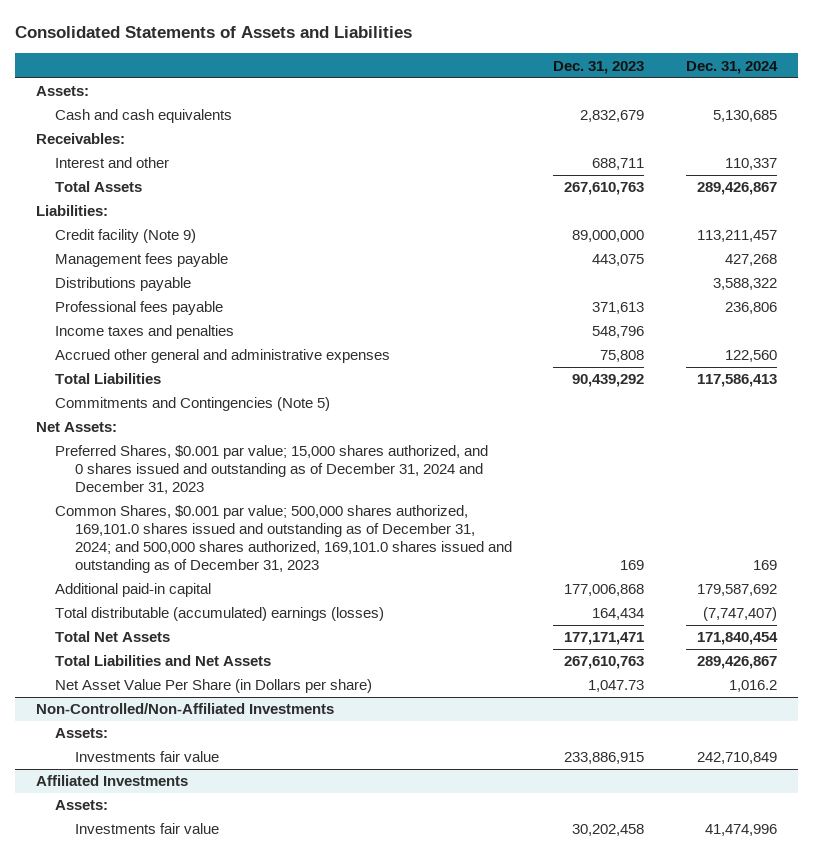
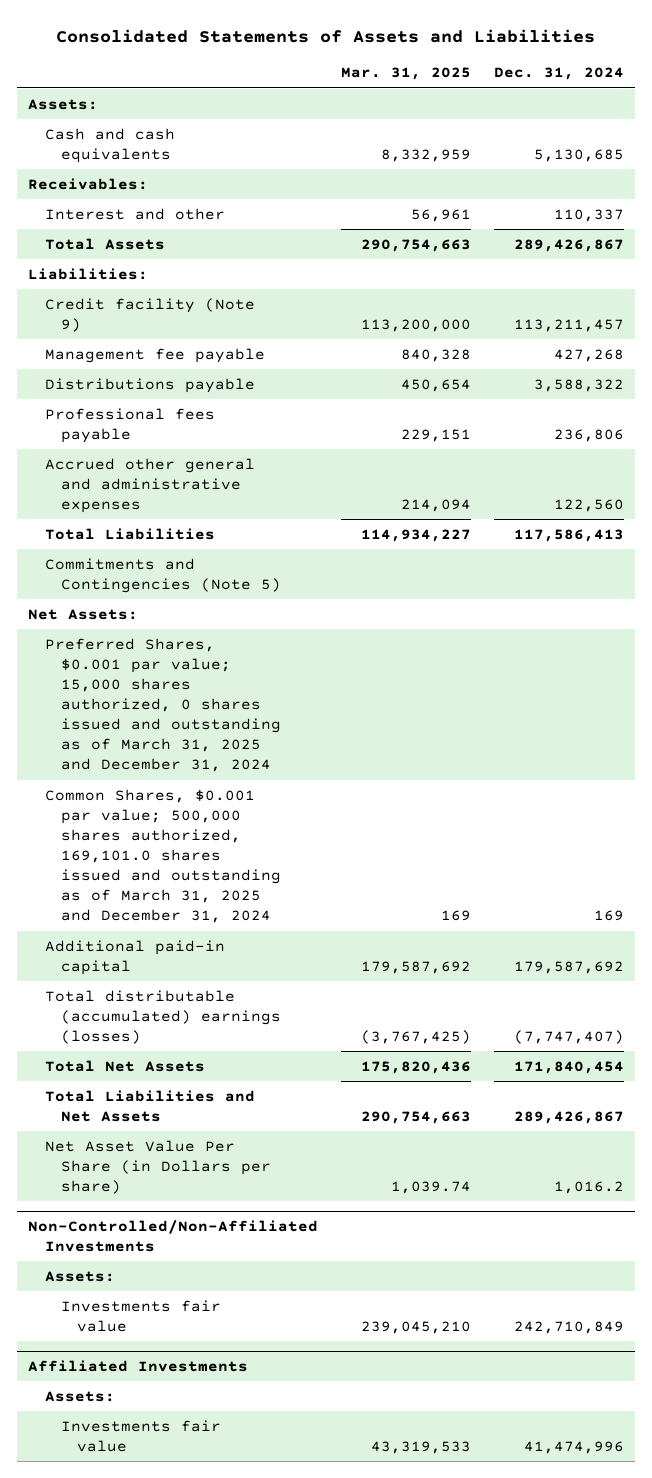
[553,60,645,74] Dec. 31, 2023 -> none
none -> [341,67,472,81] Mar. 31, 2025
[55,253,229,268] Management fees payable -> [44,347,265,363] Management fee payable
[55,325,235,340] Income taxes and penalties -> none
[55,445,489,494] Preferred Shares, $0.001 par value; 15,000 shares authorized, and 0 shares issued and outstanding as of December 31, 2024 and December 31, 2023 -> [44,637,282,773] Preferred Shares, $0.001 par value; 15,000 shares authorized, 0 shares issued and outstanding as of March 31, 2025 and December 31, 2024
[55,505,512,573] Common Shares, $0.001 par value; 500,000 shares authorized, 169,101.0 shares issued and outstanding as of December 31, 2024; and 500,000 shares authorized, 169,101.0 shares issued and outstanding as of December 31, 2023 -> [44,788,282,924] Common Shares, $0.001 par value; 500,000 shares authorized, 169,101.0 shares issued and outstanding as of March 31, 2025 and December 31, 2024

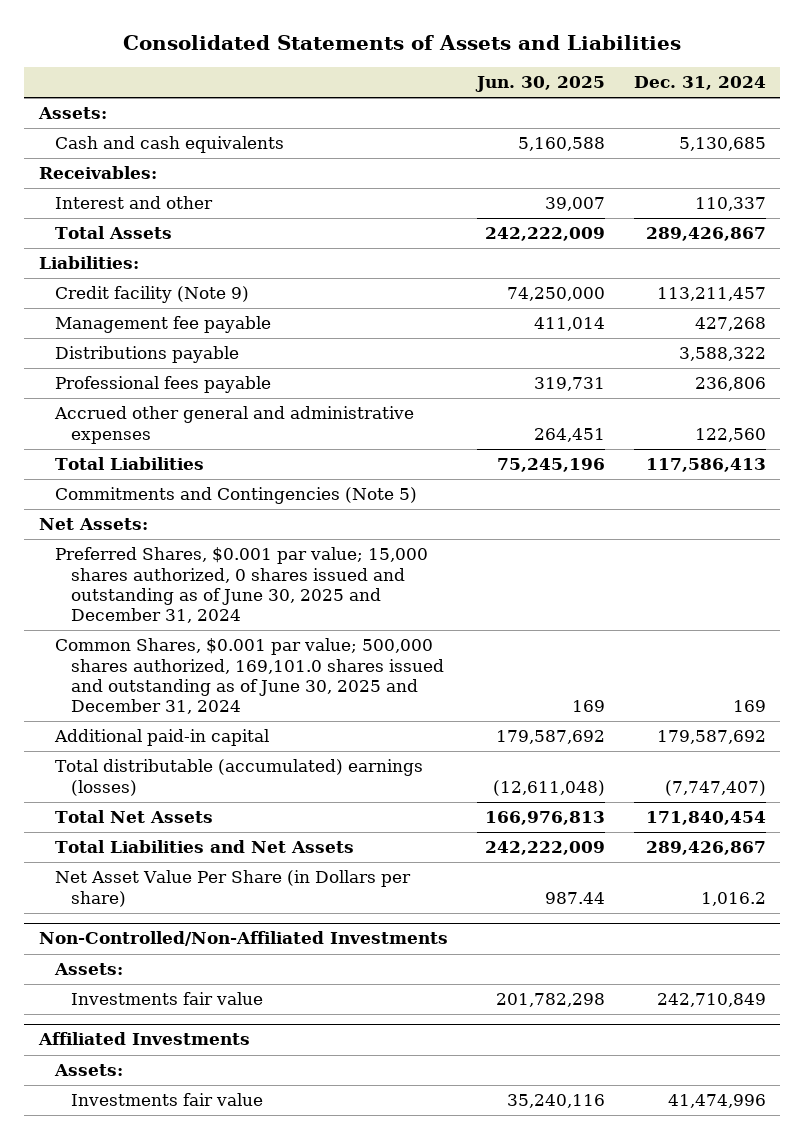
[341,67,472,81] Mar. 31, 2025 -> none
none -> [474,76,605,93] Jun. 30, 2025
[44,637,282,773] Preferred Shares, $0.001 par value; 15,000 shares authorized, 0 shares issued and outstanding as of March 31, 2025 and December 31, 2024 -> [54,547,428,623] Preferred Shares, $0.001 par value; 15,000 shares authorized, 0 shares issued and outstanding as of June 30, 2025 and December 31, 2024
[44,788,282,924] Common Shares, $0.001 par value; 500,000 shares authorized, 169,101.0 shares issued and outstanding as of March 31, 2025 and December 31, 2024 -> [54,638,444,714] Common Shares, $0.001 par value; 500,000 shares authorized, 169,101.0 shares issued and outstanding as of June 30, 2025 and December 31, 2024

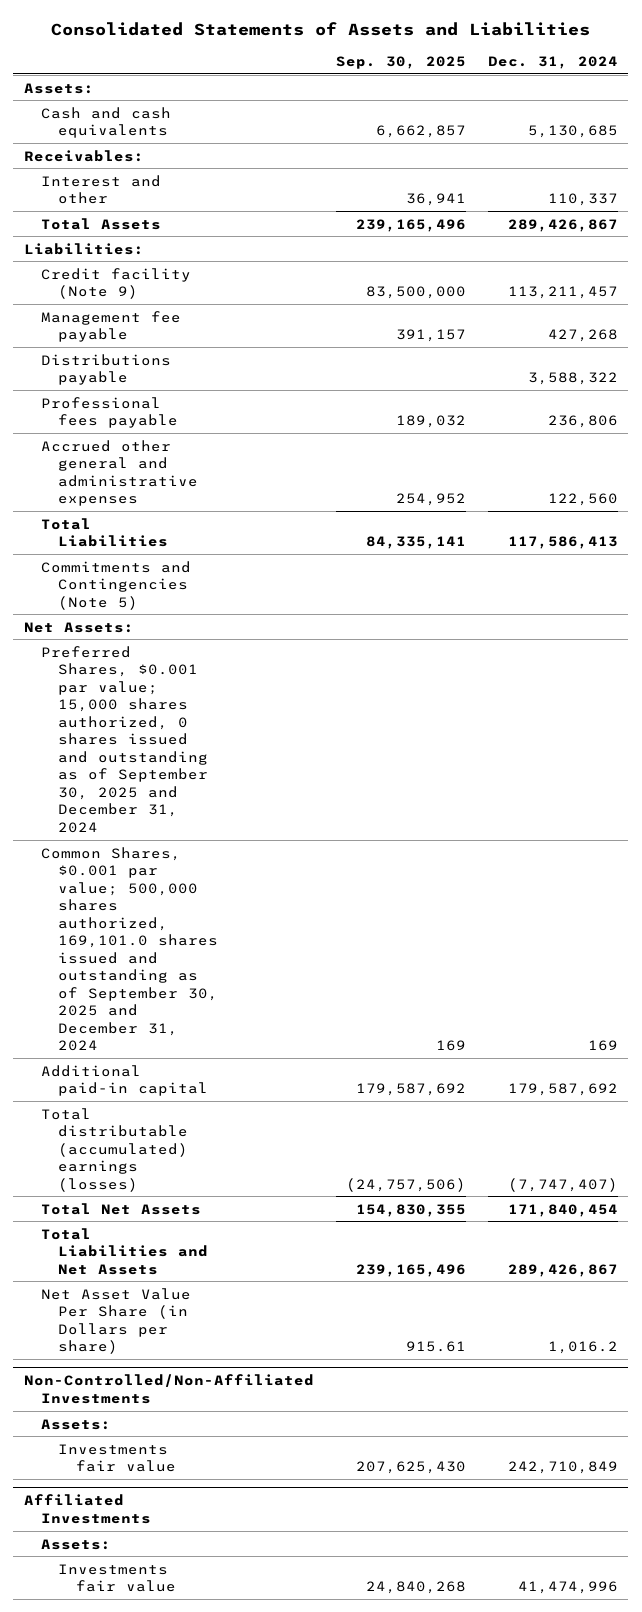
[474,76,605,93] Jun. 30, 2025 -> none
none -> [335,55,466,69] Sep. 30, 2025
[54,547,428,623] Preferred Shares, $0.001 par value; 15,000 shares authorized, 0 shares issued and outstanding as of June 30, 2025 and December 31, 2024 -> [41,645,209,833] Preferred Shares, $0.001 par value; 15,000 shares authorized, 0 shares issued and outstanding as of September 30, 2025 and December 31, 2024
[54,638,444,714] Common Shares, $0.001 par value; 500,000 shares authorized, 169,101.0 shares issued and outstanding as of June 30, 2025 and December 31, 2024 -> [41,846,219,1052] Common Shares, $0.001 par value; 500,000 shares authorized, 169,101.0 shares issued and outstanding as of September 30, 2025 and December 31, 2024

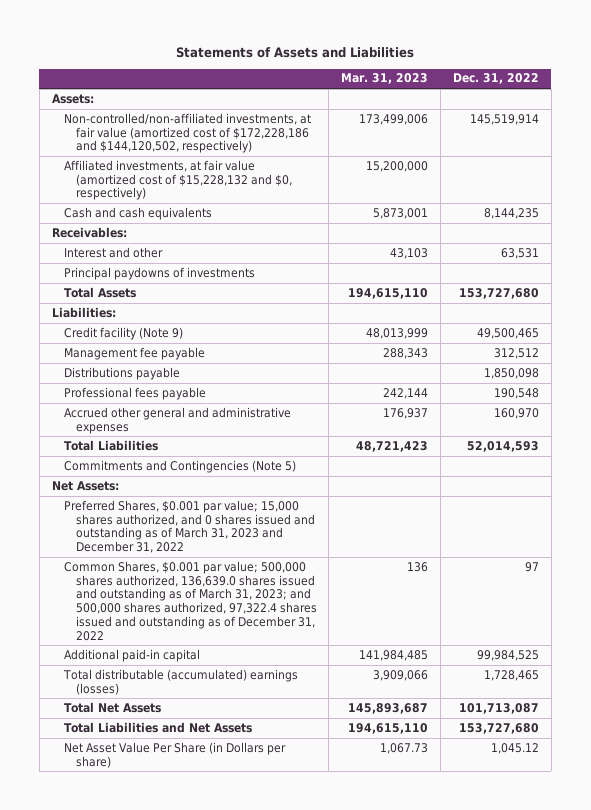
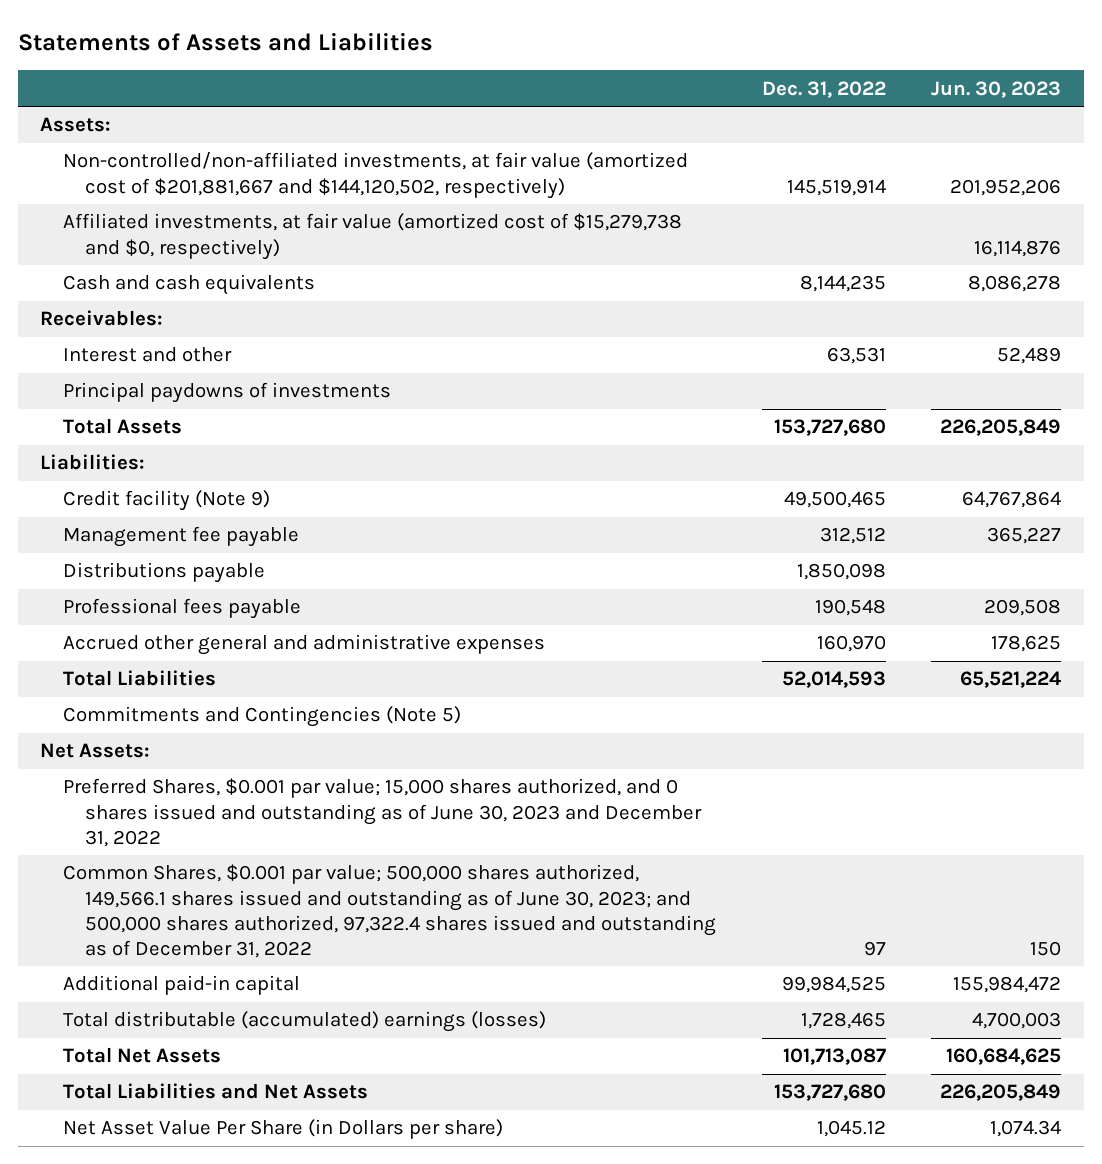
[341,73,429,85] Mar. 31, 2023 -> none
none -> [931,80,1062,98] Jun. 30, 2023
[63,112,311,154] Non-controlled/non-affiliated investments, at fair value (amortized cost of $172,228,186 and $144,120,502, respectively) -> [62,152,688,199] Non-controlled/non-affiliated investments, at fair value (amortized cost of $201,881,667 and $144,120,502, respectively)
[63,159,292,201] Affiliated investments, at fair value (amortized cost of $15,228,132 and $0, respectively) -> [62,213,682,260] Affiliated investments, at fair value (amortized cost of $15,279,738 and $0, respectively)
[63,499,315,554] Preferred Shares, $0.001 par value; 15,000 shares authorized, and 0 shares issued and outstanding as of March 31, 2023 and December 31, 2022 -> [62,778,703,847] Preferred Shares, $0.001 par value; 15,000 shares authorized, and 0 shares issued and outstanding as of June 30, 2023 and December 31, 2022
[63,560,317,641] Common Shares, $0.001 par value; 500,000 shares authorized, 136,639.0 shares issued and outstanding as of March 31, 2023; and 500,000 shares authorized, 97,322.4 shares issued and outstanding as of December 31, 2022 -> [62,864,717,958] Common Shares, $0.001 par value; 500,000 shares authorized, 149,566.1 shares issued and outstanding as of June 30, 2023; and 500,000 shares authorized, 97,322.4 shares issued and outstanding as of December 31, 2022

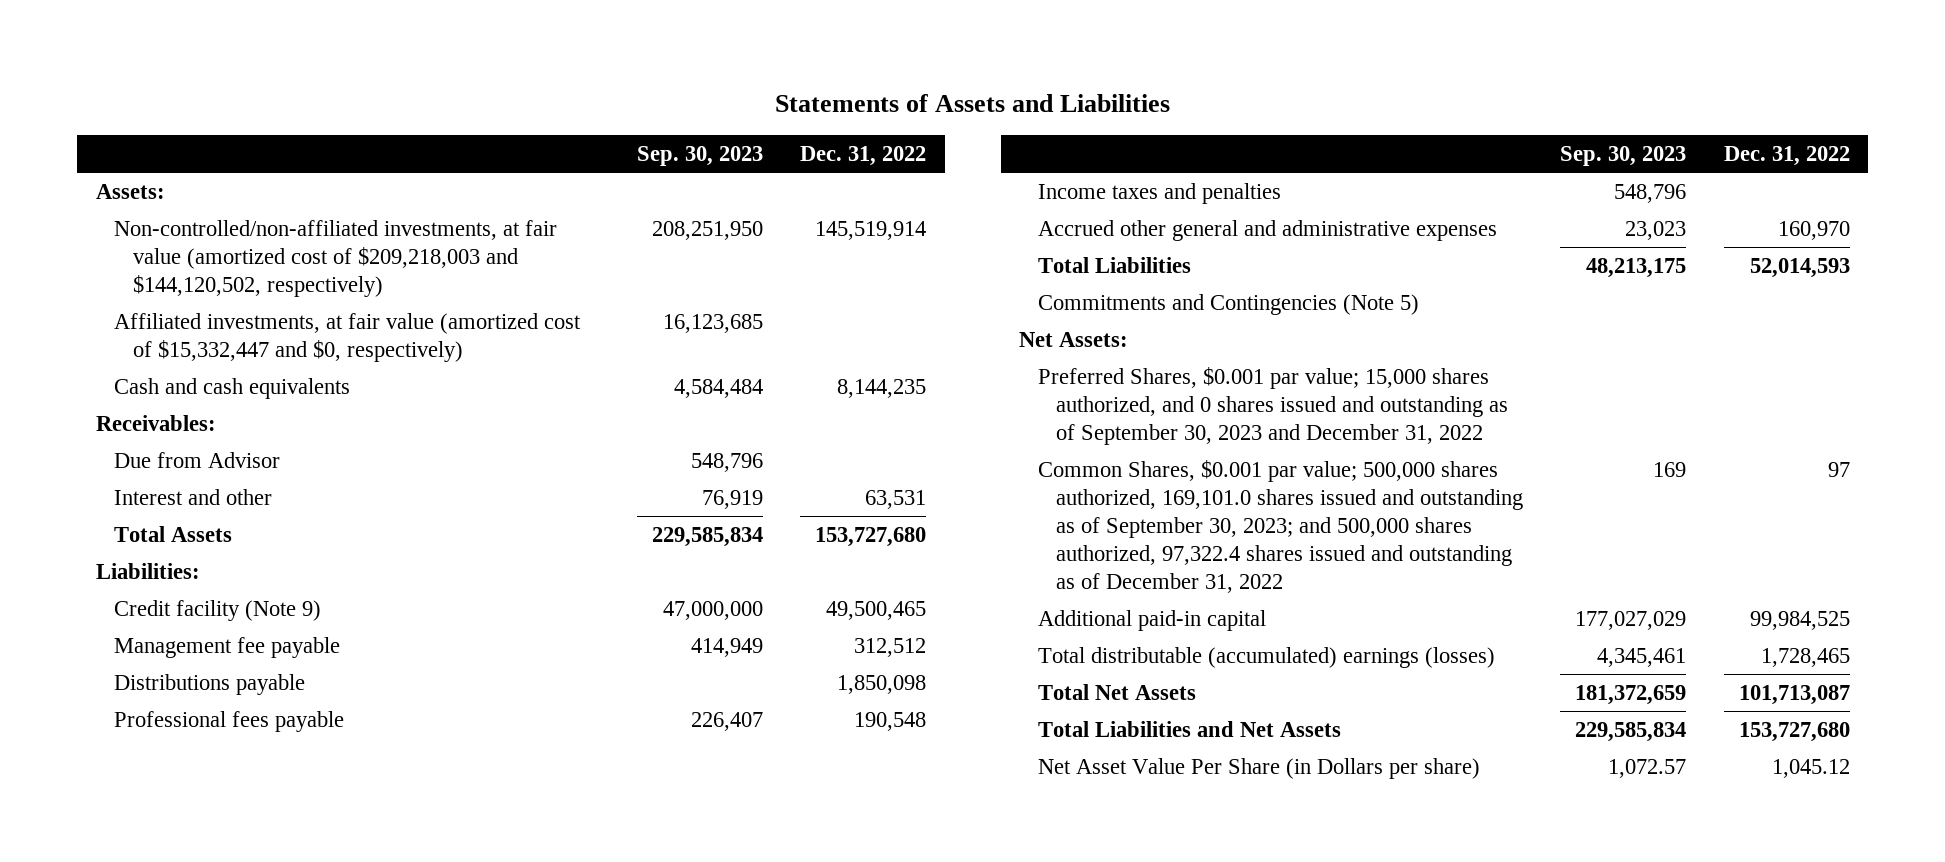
[931,80,1062,98] Jun. 30, 2023 -> none
none -> [637,145,764,166] Sep. 30, 2023
[62,152,688,199] Non-controlled/non-affiliated investments, at fair value (amortized cost of $201,881,667 and $144,120,502, respectively) -> [114,219,558,297] Non-controlled/non-affiliated investments, at fair value (amortized cost of $209,218,003 and $144,120,502, respectively)
[62,213,682,260] Affiliated investments, at fair value (amortized cost of $15,279,738 and $0, respectively) -> [114,312,582,362] Affiliated investments, at fair value (amortized cost of $15,332,447 and $0, respectively)
none -> [114,451,281,468] Due from Advisor
[62,382,391,404] Principal paydowns of investments -> none
none -> [1037,182,1281,204] Income taxes and penalties
[62,778,703,847] Preferred Shares, $0.001 par value; 15,000 shares authorized, and 0 shares issued and outstanding as of June 30, 2023 and December 31, 2022 -> [1037,366,1509,445] Preferred Shares, $0.001 par value; 15,000 shares authorized, and 0 shares issued and outstanding as of September 30, 2023 and December 31, 2022
[62,864,717,958] Common Shares, $0.001 par value; 500,000 shares authorized, 149,566.1 shares issued and outstanding as of June 30, 2023; and 500,000 shares authorized, 97,322.4 shares issued and outstanding as of December 31, 2022 -> [1037,459,1524,593] Common Shares, $0.001 par value; 500,000 shares authorized, 169,101.0 shares issued and outstanding as of September 30, 2023; and 500,000 shares authorized, 97,322.4 shares issued and outstanding as of December 31, 2022

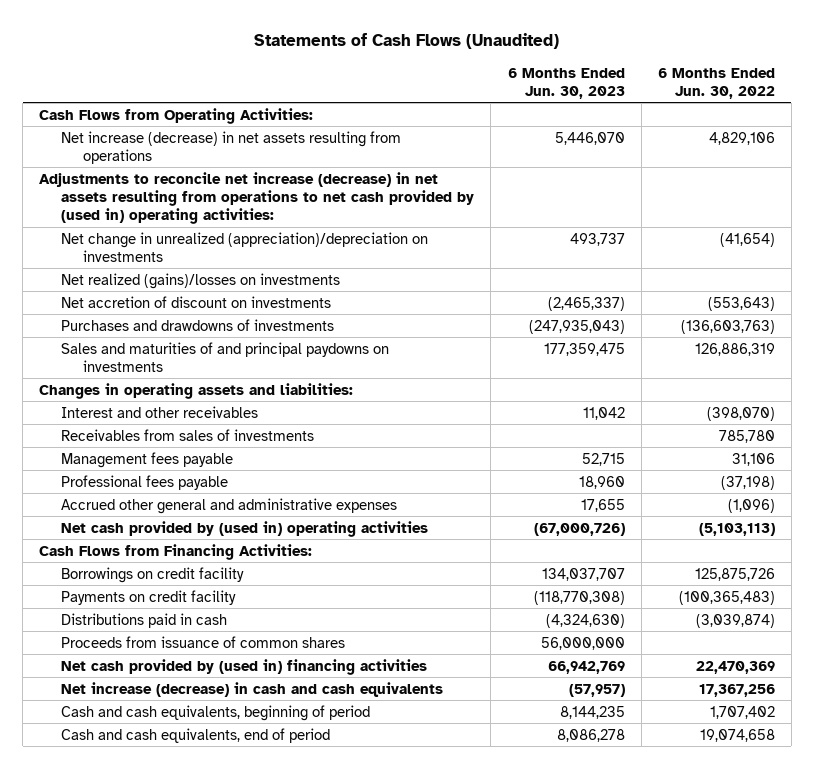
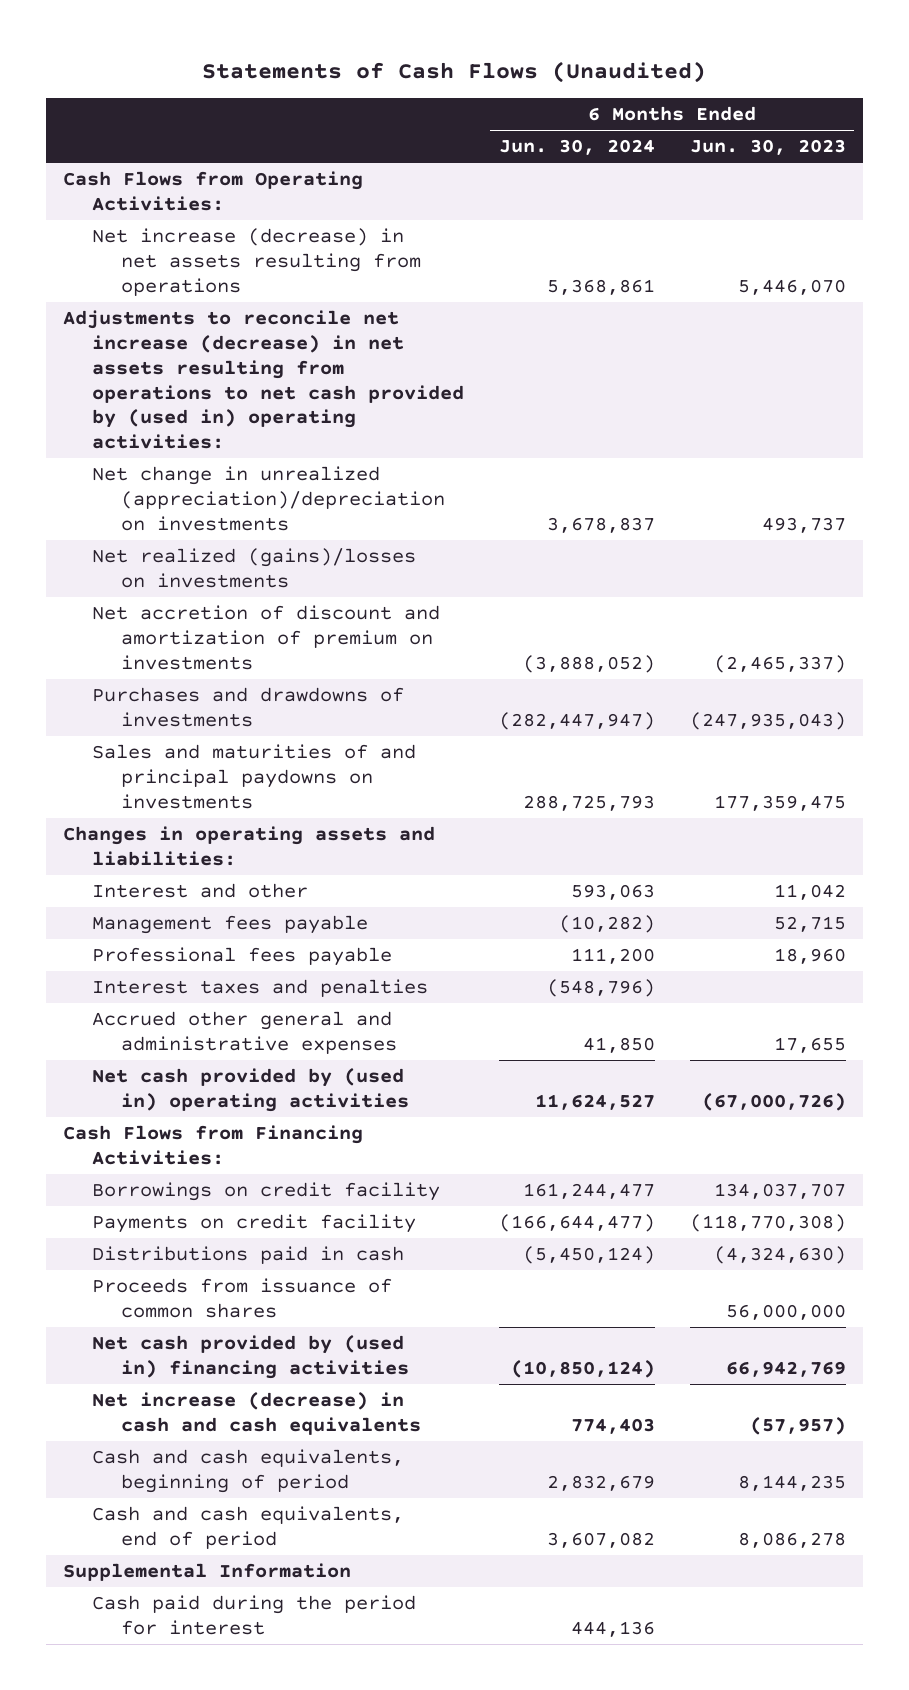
[657,67,775,99] 6 Months Ended Jun. 30, 2022 -> none
none -> [498,139,655,156] Jun. 30, 2024
[61,295,332,308] Net accretion of discount on investments -> [92,605,441,670] Net accretion of discount and amortization of premium on investments
[61,428,315,441] Receivables from sales of investments -> none
[61,405,259,418] Interest and other receivables -> [92,883,309,899] Interest and other
none -> [92,979,429,998] Interest taxes and penalties
none -> [63,1563,352,1582] Supplemental Information
none -> [92,1595,417,1635] Cash paid during the period for interest

